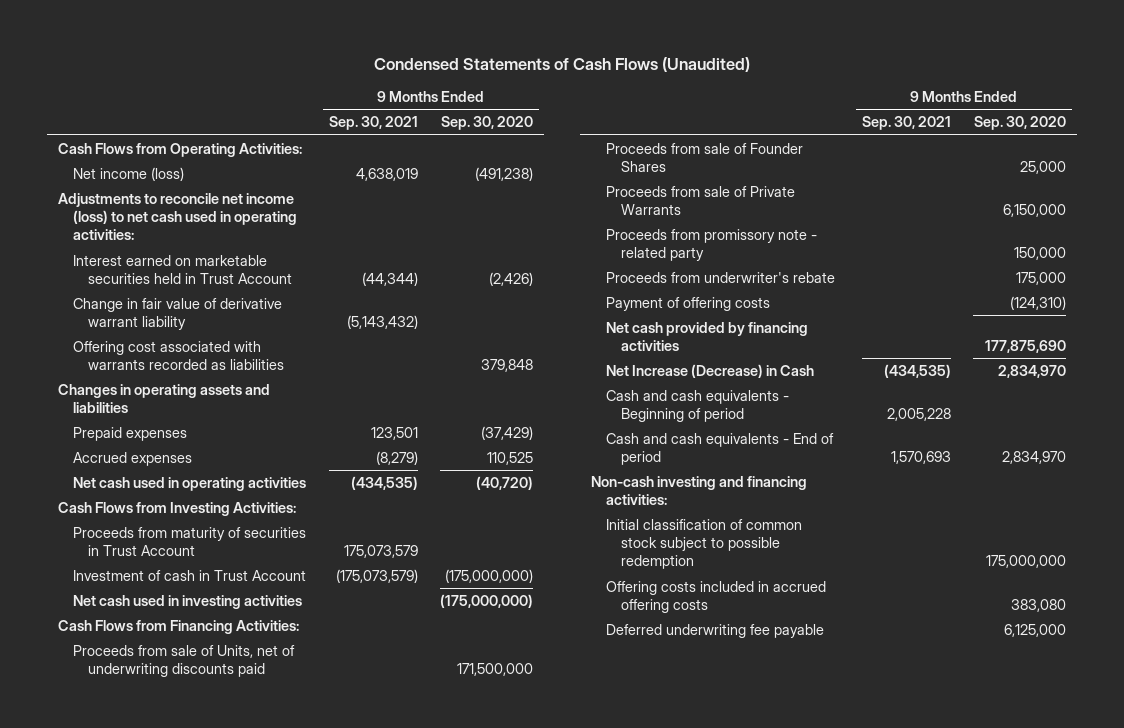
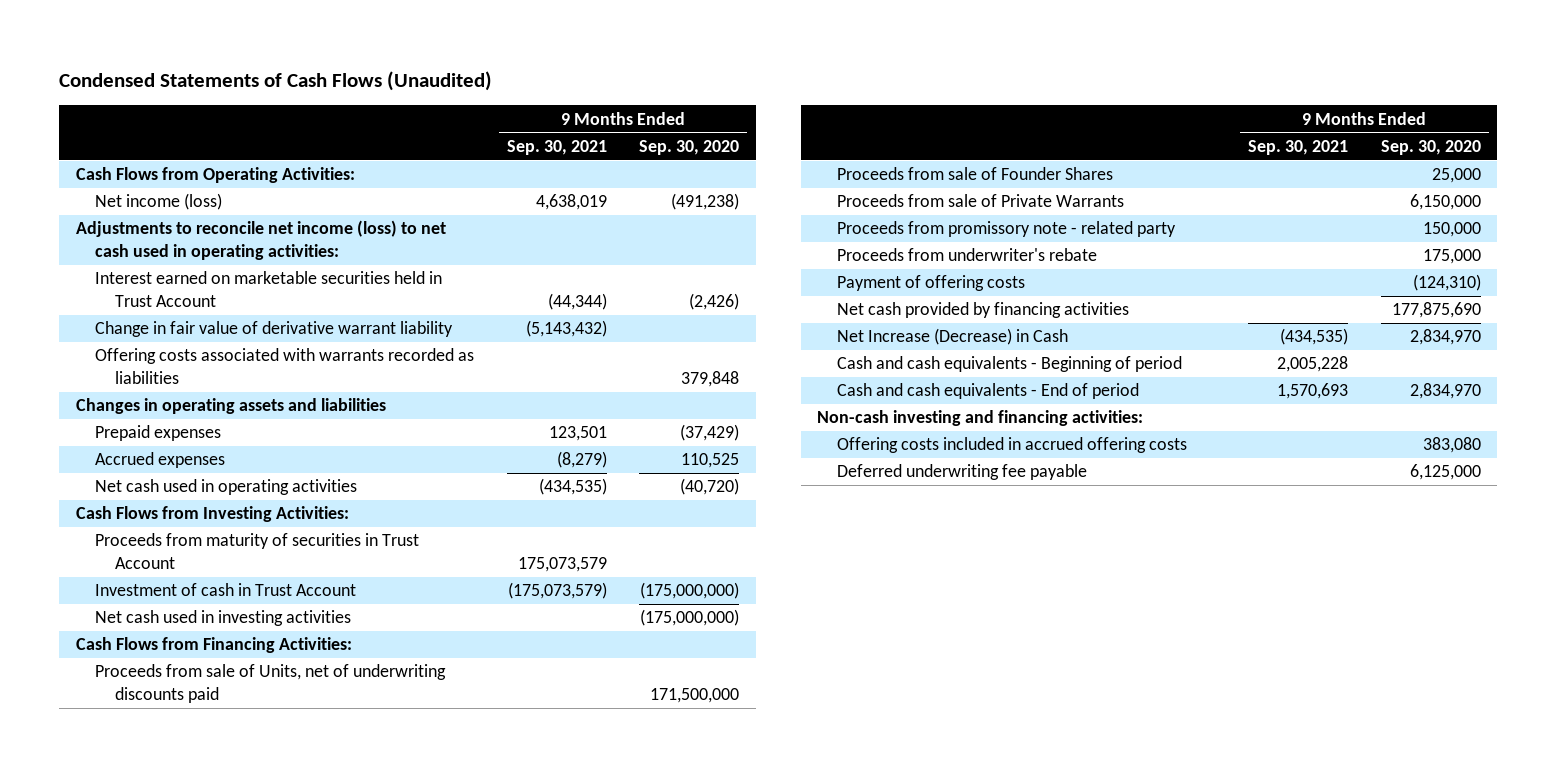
[73,340,285,371] Offering cost associated with warrants recorded as liabilities -> [95,348,475,384] Offering costs associated with warrants recorded as liabilities
[606,518,803,570] Initial classification of common stock subject to possible redemption -> none

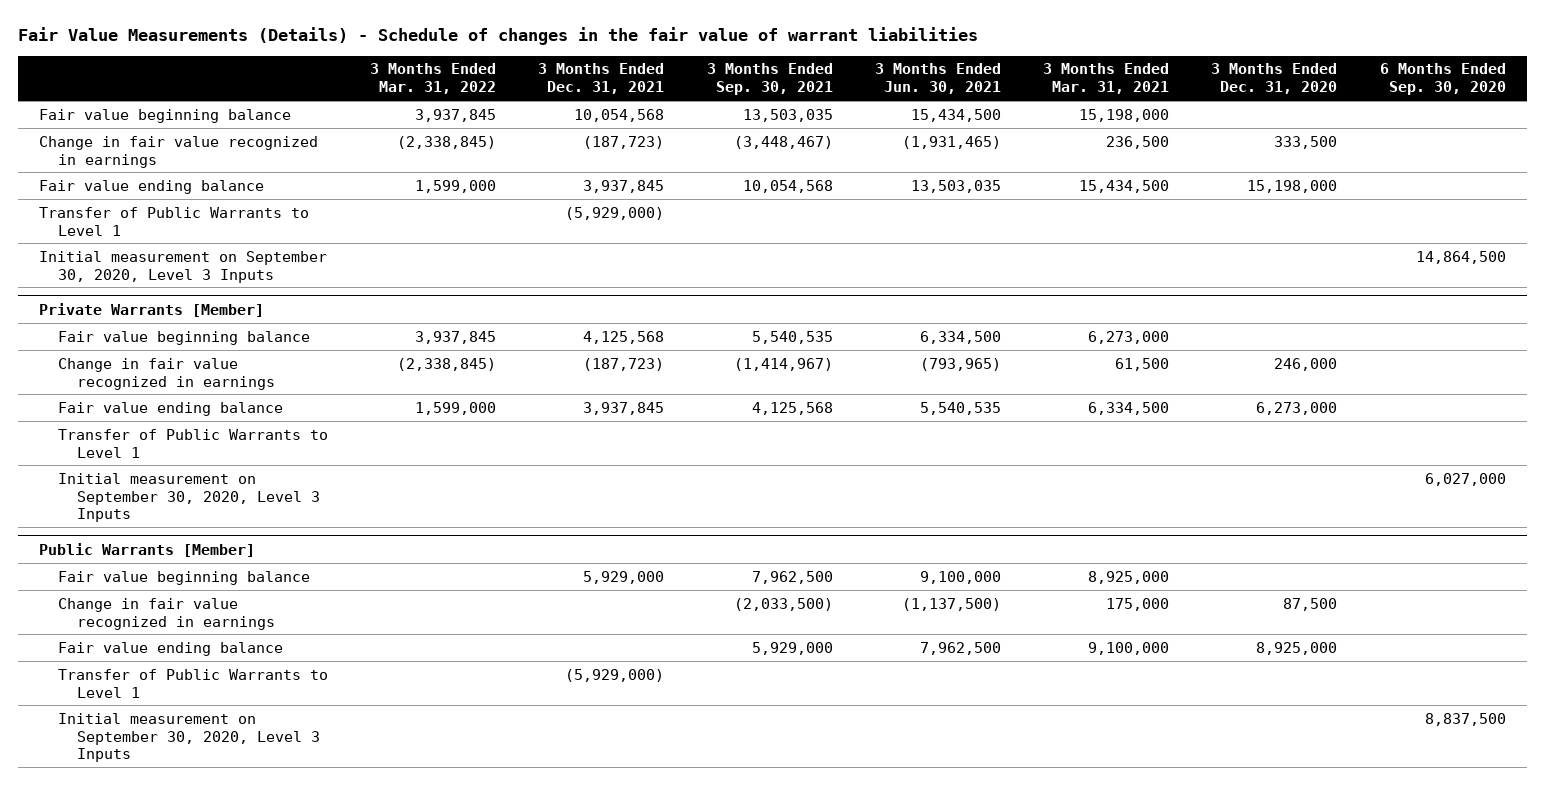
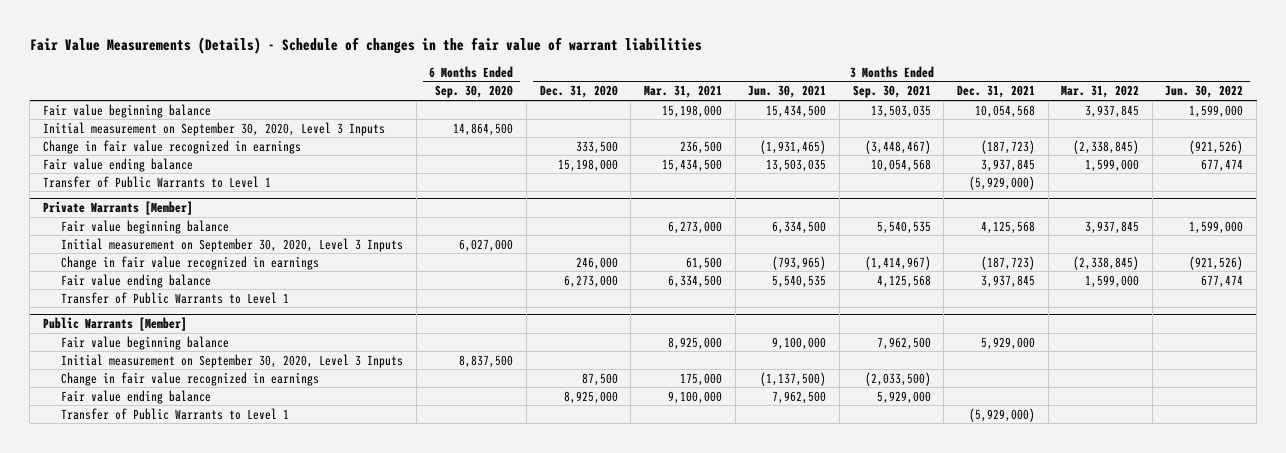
none -> [1165,85,1244,99] Jun. 30, 2022
[38,250,327,283] Initial measurement on September 30, 2020, Level 3 Inputs -> [42,121,385,136] Initial measurement on September 30, 2020, Level 3 Inputs
[57,472,320,523] Initial measurement on September 30, 2020, Level 3 Inputs -> [61,237,404,252] Initial measurement on September 30, 2020, Level 3 Inputs
[57,712,320,763] Initial measurement on September 30, 2020, Level 3 Inputs -> [61,353,404,368] Initial measurement on September 30, 2020, Level 3 Inputs

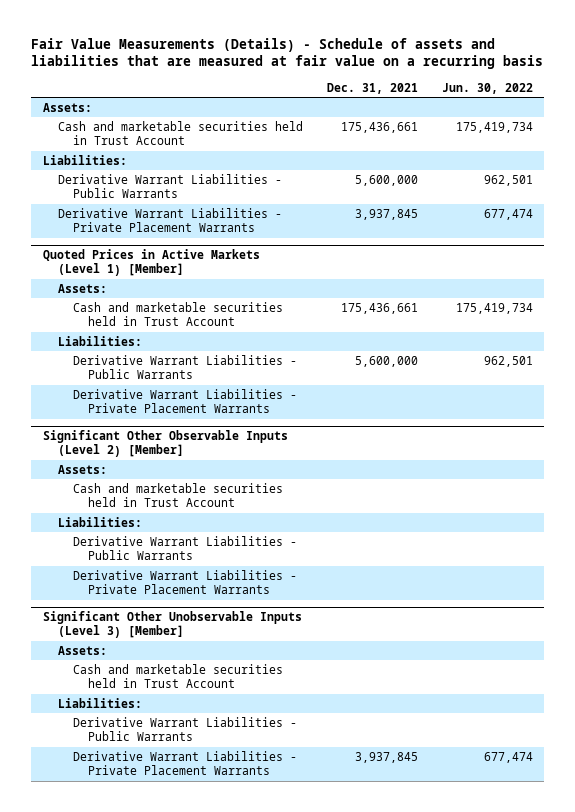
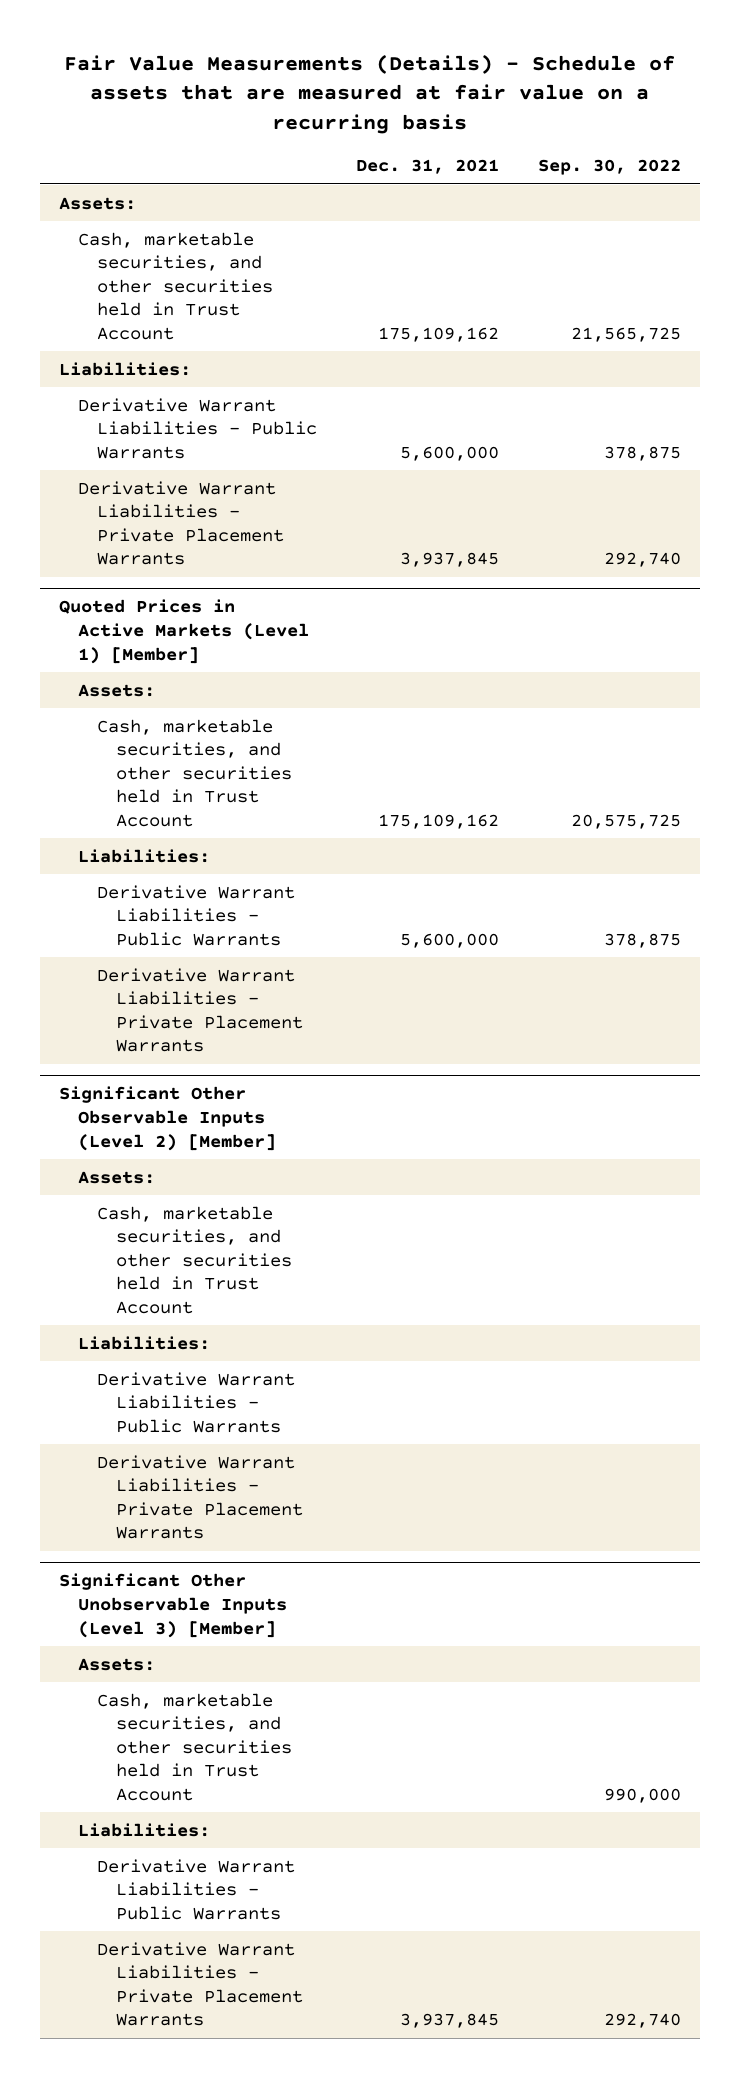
[30,37,543,70] Fair Value Measurements (Details) - Schedule of assets and liabilities that are measured at fair value on a recurring basis -> [64,53,676,134] Fair Value Measurements (Details) - Schedule of assets that are measured at fair value on a recurring basis
[441,82,533,94] Jun. 30, 2022 -> none
none -> [537,159,681,176] Sep. 30, 2022
[57,120,303,146] Cash and marketable securities held in Trust Account -> [78,231,274,341] Cash, marketable securities, and other securities held in Trust Account
[340,121,418,133] 175,436,661 -> [378,327,500,343] 175,109,162
[72,301,283,327] Cash and marketable securities held in Trust Account -> [97,718,293,828] Cash, marketable securities, and other securities held in Trust Account
[340,302,418,314] 175,436,661 -> [378,814,500,830] 175,109,162
[72,482,283,508] Cash and marketable securities held in Trust Account -> [97,1205,293,1315] Cash, marketable securities, and other securities held in Trust Account
[72,663,283,689] Cash and marketable securities held in Trust Account -> [97,1692,293,1802] Cash, marketable securities, and other securities held in Trust Account

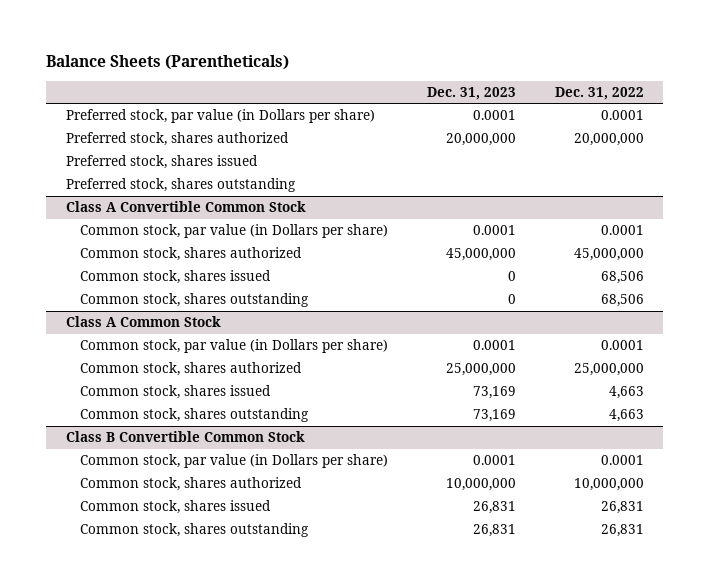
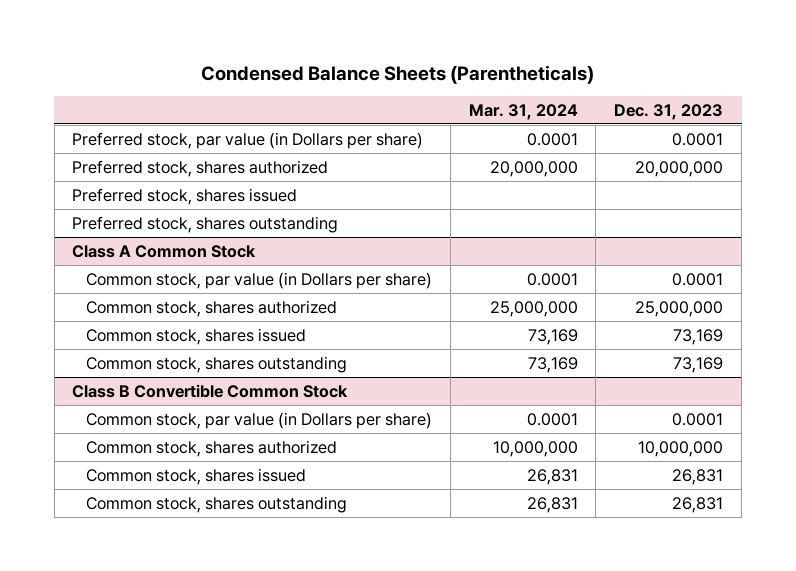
[46,55,290,71] Balance Sheets (Parentheticals) -> [200,64,594,84] Condensed Balance Sheets (Parentheticals)
[554,86,644,100] Dec. 31, 2022 -> none
none -> [468,103,578,120] Mar. 31, 2024
[65,201,306,213] Class A Convertible Common Stock -> none
[79,224,388,239] Common stock, par value (in Dollars per share) -> none
[79,247,302,262] Common stock, shares authorized -> none
[79,270,271,285] Common stock, shares issued -> none
[79,293,309,308] Common stock, shares outstanding -> none

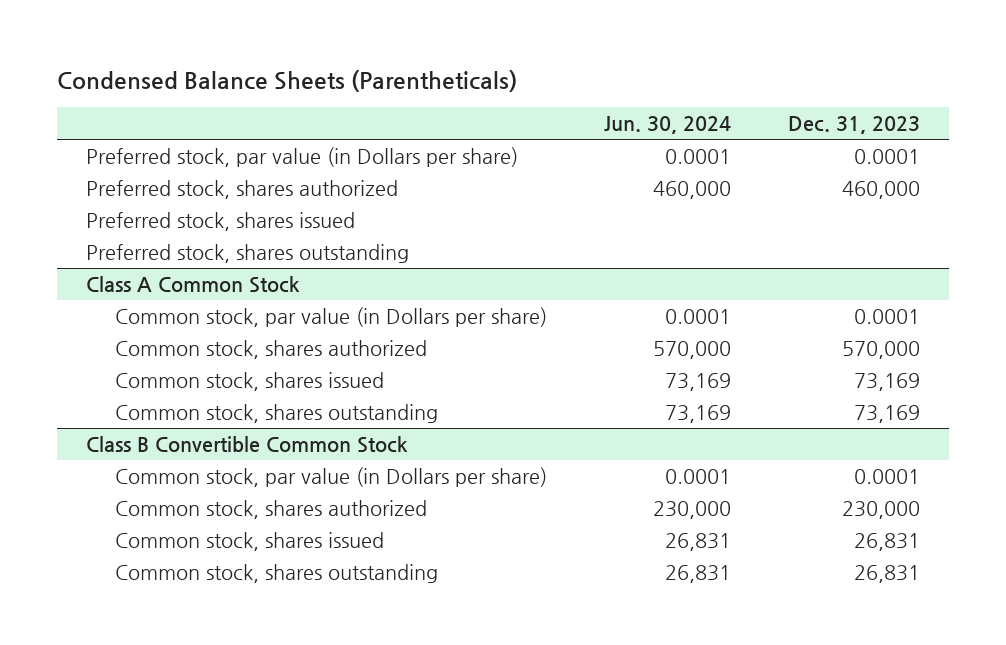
[468,103,578,120] Mar. 31, 2024 -> none
none -> [604,116,732,135] Jun. 30, 2024
[635,160,724,177] 20,000,000 -> [842,180,921,199] 460,000
[635,300,724,317] 25,000,000 -> [842,340,921,359] 570,000
[638,440,724,457] 10,000,000 -> [842,500,921,519] 230,000

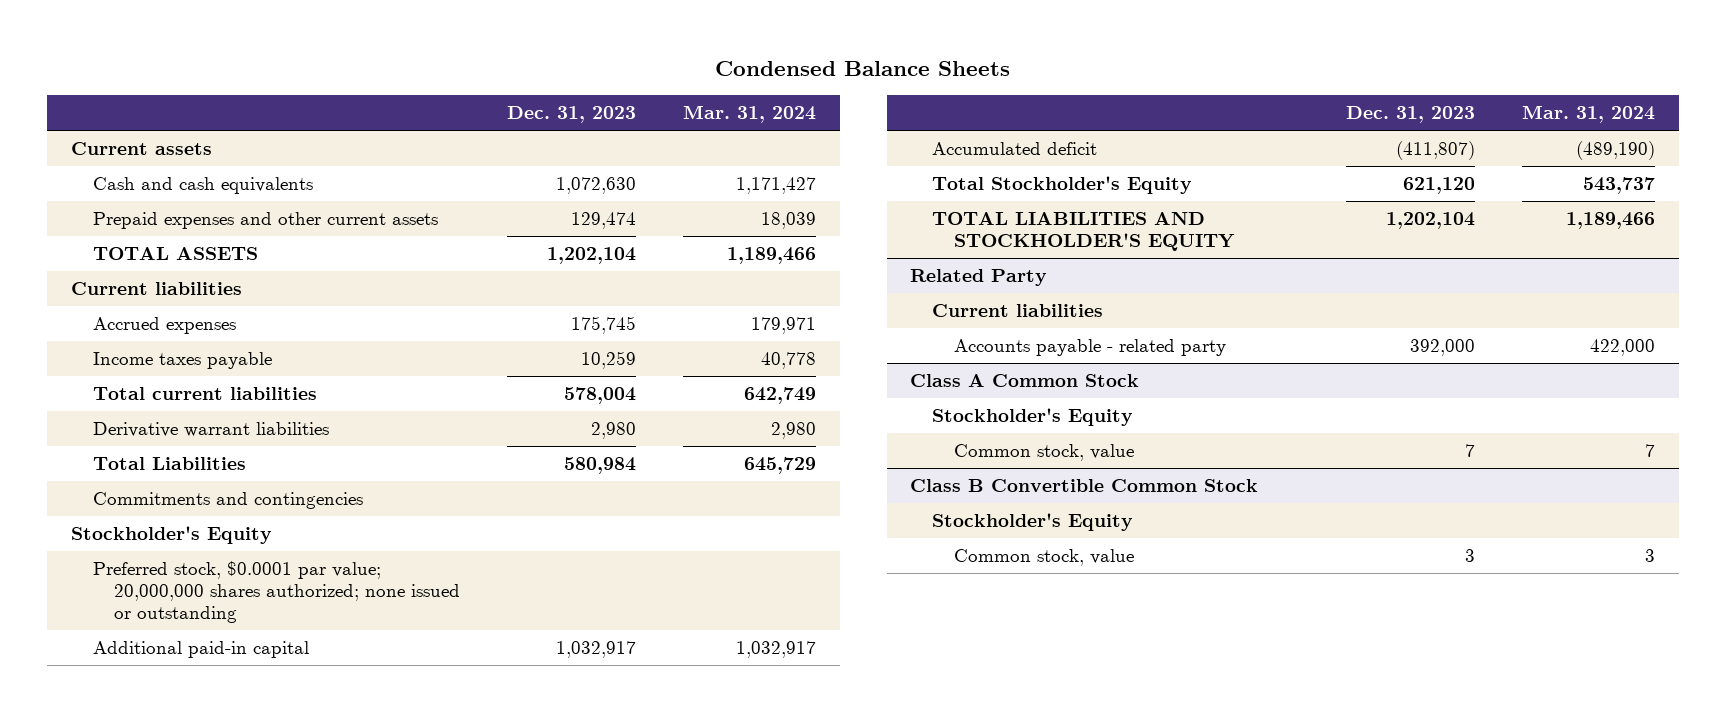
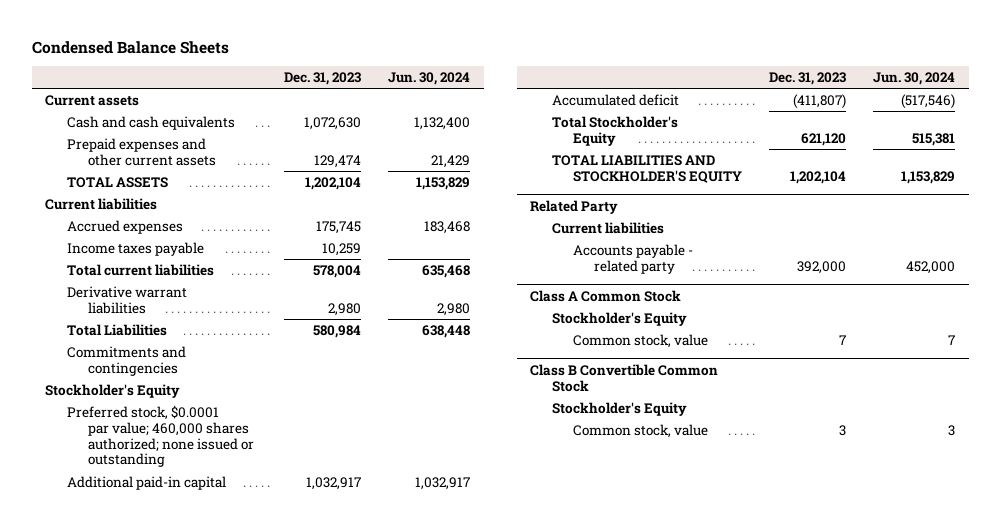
[683,105,817,124] Mar. 31, 2024 -> none
none -> [387,71,470,85] Jun. 30, 2024
[92,560,461,623] Preferred stock, $0.0001 par value; 20,000,000 shares authorized; none issued or outstanding -> [66,404,254,468] Preferred stock, $0.0001 par value; 460,000 shares authorized; none issued or outstanding

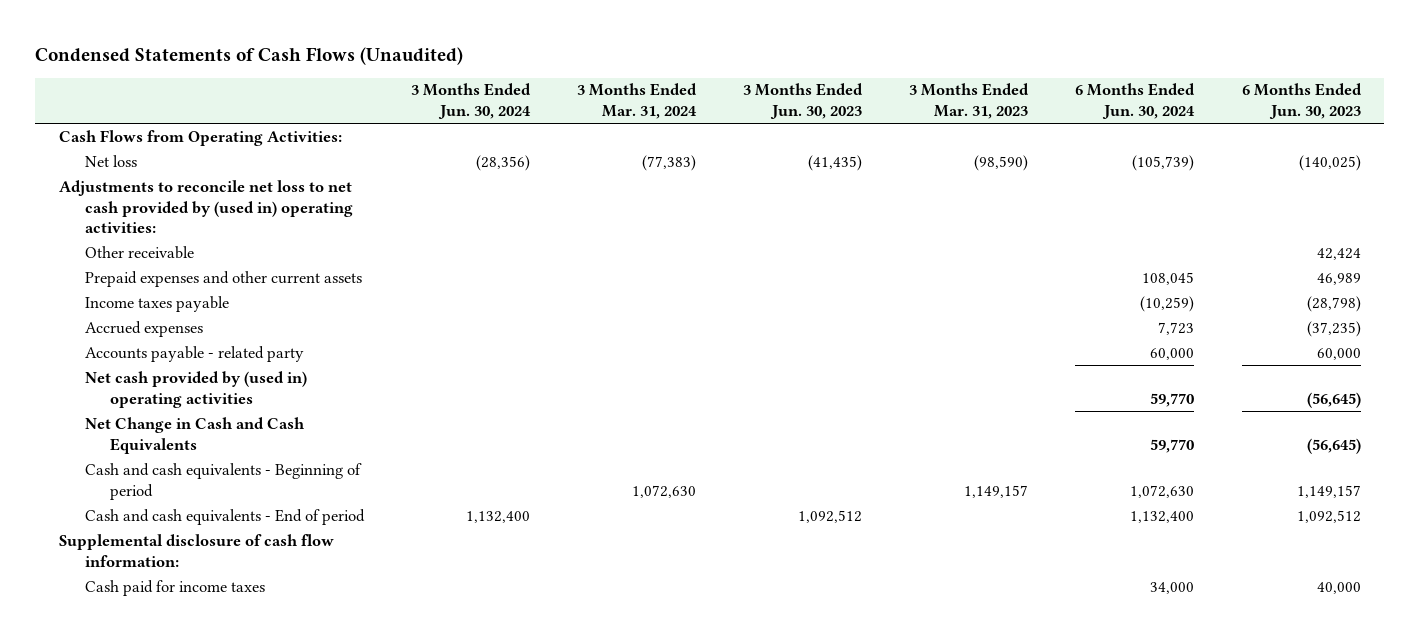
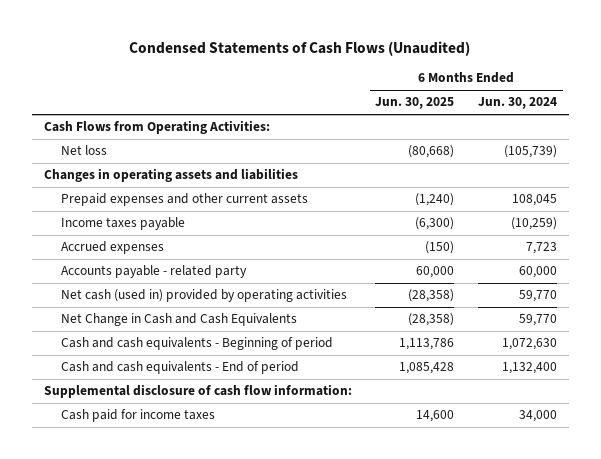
[410,83,531,120] 3 Months Ended Jun. 30, 2024 -> none
[576,83,697,120] 3 Months Ended Mar. 31, 2024 -> none
[743,83,864,120] 3 Months Ended Jun. 30, 2023 -> none
[909,83,1030,120] 3 Months Ended Mar. 31, 2023 -> none
[1241,83,1362,120] 6 Months Ended Jun. 30, 2023 -> none
none -> [375,97,455,110] Jun. 30, 2025
[58,179,353,234] Adjustments to reconcile net loss to net cash provided by (used in) operating activities: -> none
[84,245,194,259] Other receivable -> none
none -> [43,168,298,183] Changes in operating assets and liabilities
[84,370,307,408] Net cash provided by (used in) operating activities -> [61,289,348,303] Net cash (used in) provided by operating activities

